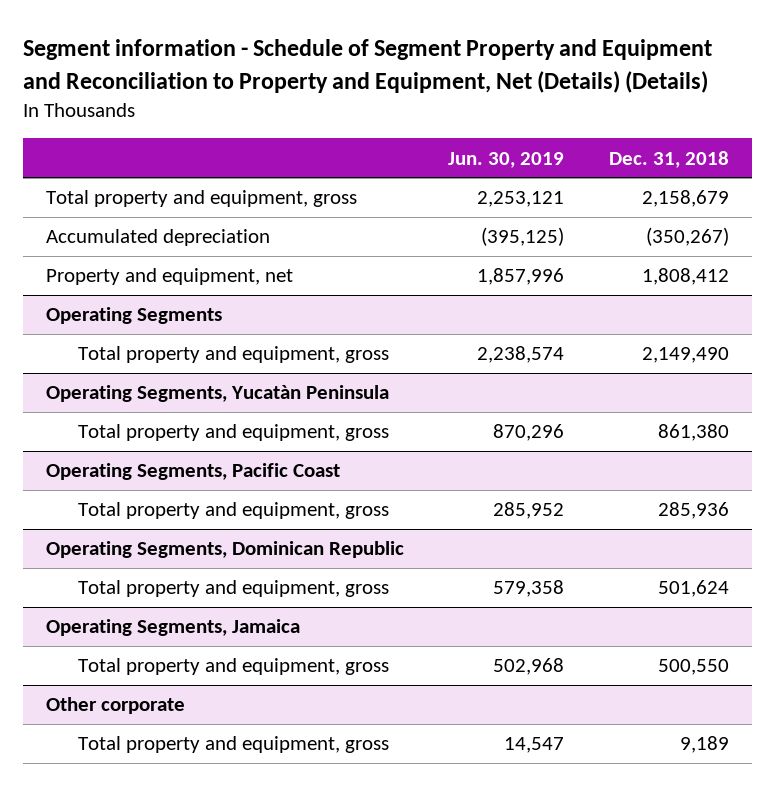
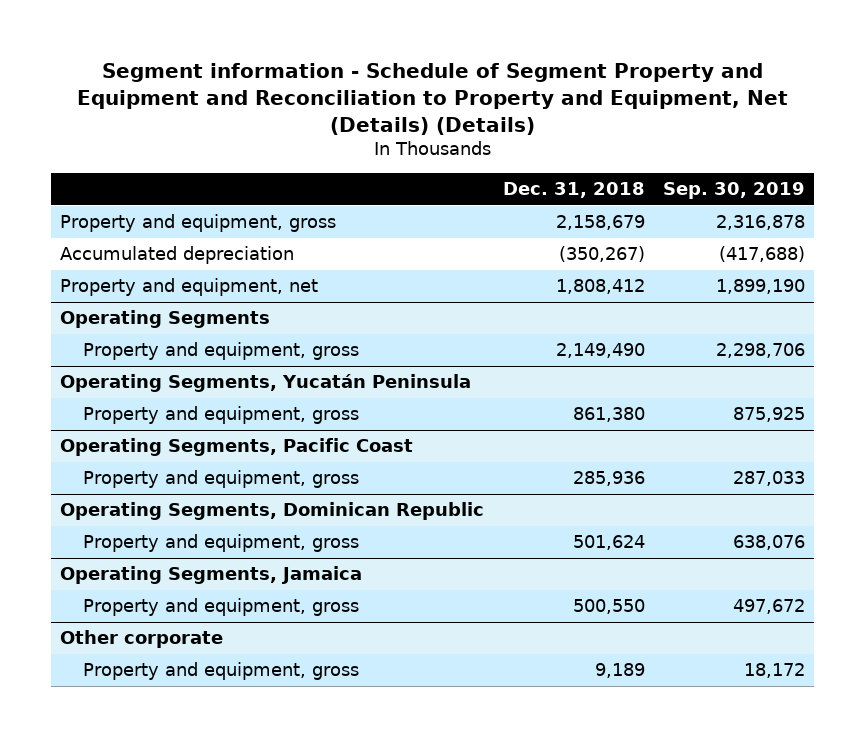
[448,151,565,168] Jun. 30, 2019 -> none
none -> [662,181,805,199] Sep. 30, 2019
[45,190,357,208] Total property and equipment, gross -> [60,214,337,233] Property and equipment, gross
[77,346,389,364] Total property and equipment, gross -> [83,342,360,361] Property and equipment, gross
[45,385,389,403] Operating Segments, Yucatàn Peninsula -> [60,374,472,393] Operating Segments, Yucatán Peninsula
[77,424,389,442] Total property and equipment, gross -> [83,406,360,425] Property and equipment, gross
[77,502,389,520] Total property and equipment, gross -> [83,470,360,489] Property and equipment, gross
[77,580,389,598] Total property and equipment, gross -> [83,534,360,553] Property and equipment, gross
[77,658,389,676] Total property and equipment, gross -> [83,598,360,617] Property and equipment, gross
[77,736,389,754] Total property and equipment, gross -> [83,662,360,681] Property and equipment, gross

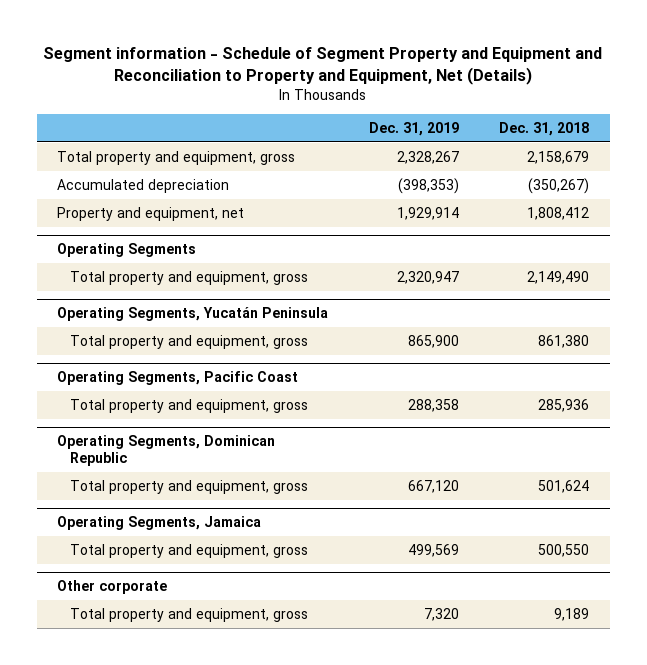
[76,63,788,135] Segment information - Schedule of Segment Property and Equipment and Reconciliation to Property and Equipment, Net (Details) (Details) -> [43,46,603,85] Segment information - Schedule of Segment Property and Equipment and Reconciliation to Property and Equipment, Net (Details)
[662,181,805,199] Sep. 30, 2019 -> none
none -> [368,121,459,136] Dec. 31, 2019
[60,214,337,233] Property and equipment, gross -> [57,150,296,165] Total property and equipment, gross
[83,342,360,361] Property and equipment, gross -> [69,270,308,285] Total property and equipment, gross
[83,406,360,425] Property and equipment, gross -> [69,334,308,349] Total property and equipment, gross
[83,470,360,489] Property and equipment, gross -> [69,398,308,413] Total property and equipment, gross
[83,534,360,553] Property and equipment, gross -> [69,479,308,494] Total property and equipment, gross
[83,598,360,617] Property and equipment, gross -> [69,543,308,558] Total property and equipment, gross
[83,662,360,681] Property and equipment, gross -> [69,607,308,622] Total property and equipment, gross

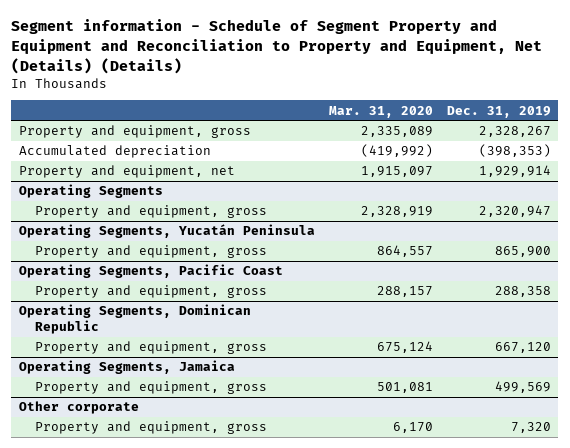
[43,46,603,85] Segment information - Schedule of Segment Property and Equipment and Reconciliation to Property and Equipment, Net (Details) -> [11,19,543,74] Segment information - Schedule of Segment Property and Equipment and Reconciliation to Property and Equipment, Net (Details) (Details)
[499,121,590,136] Dec. 31, 2018 -> none
none -> [328,105,433,118] Mar. 31, 2020
[57,150,296,165] Total property and equipment, gross -> [18,125,251,139] Property and equipment, gross
[69,270,308,285] Total property and equipment, gross -> [35,205,268,219] Property and equipment, gross
[69,334,308,349] Total property and equipment, gross -> [35,245,268,259] Property and equipment, gross
[69,398,308,413] Total property and equipment, gross -> [35,285,268,299] Property and equipment, gross
[69,479,308,494] Total property and equipment, gross -> [35,341,268,355] Property and equipment, gross
[69,543,308,558] Total property and equipment, gross -> [35,381,268,395] Property and equipment, gross
[69,607,308,622] Total property and equipment, gross -> [35,421,268,435] Property and equipment, gross

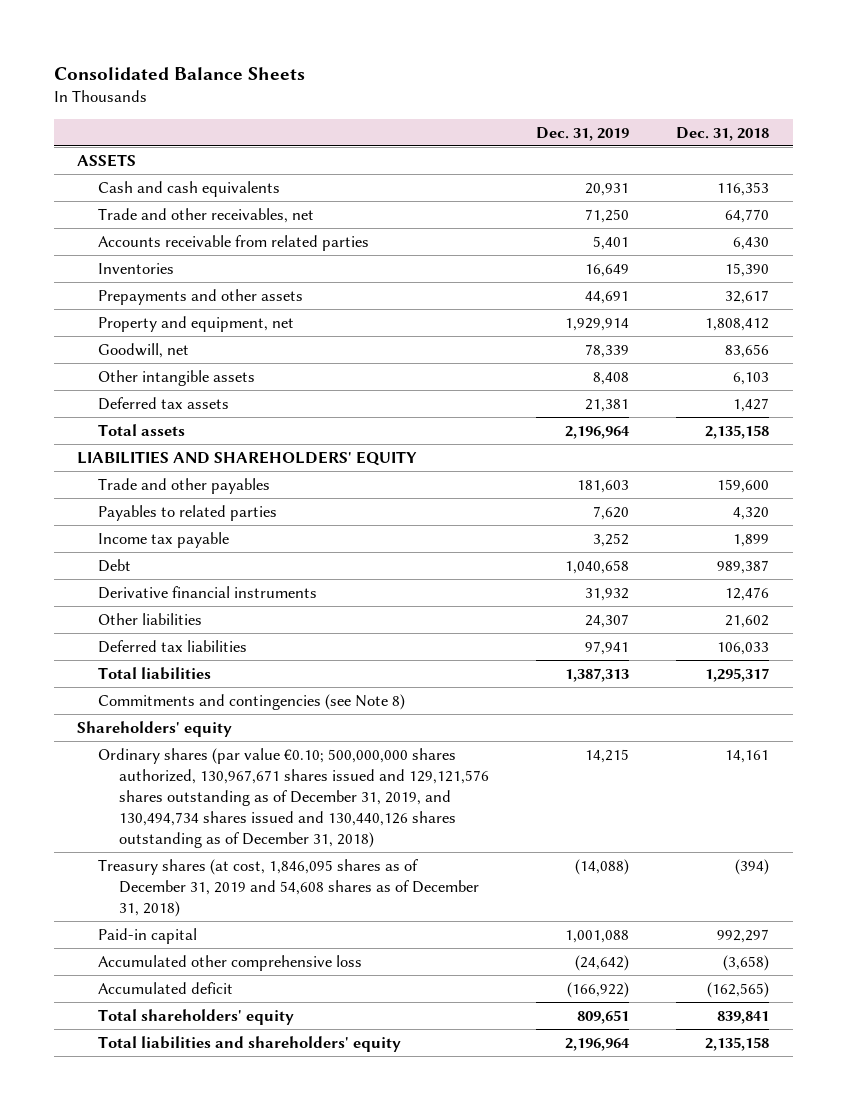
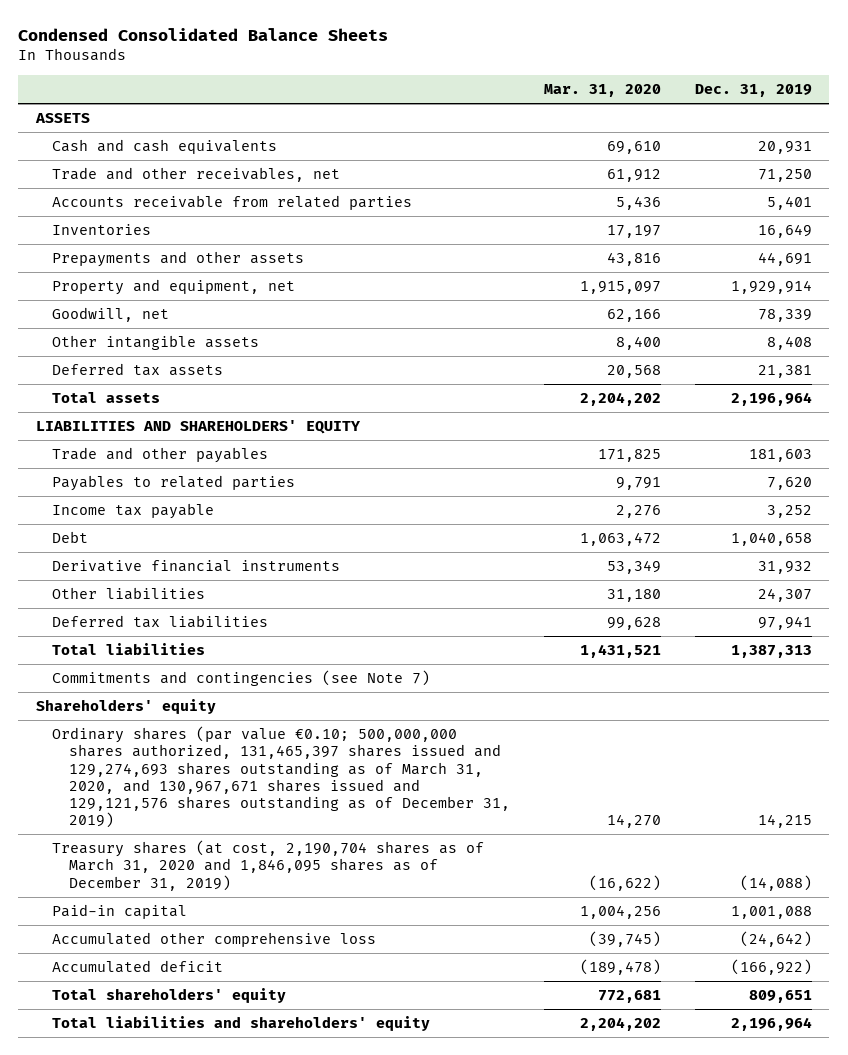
[53,66,305,80] Consolidated Balance Sheets -> [18,27,389,41] Condensed Consolidated Balance Sheets
[676,126,770,141] Dec. 31, 2018 -> none
none -> [543,84,661,98] Mar. 31, 2020
[98,693,406,710] Commitments and contingencies (see Note 8) -> [52,670,431,687] Commitments and contingencies (see Note 7)
[98,747,489,849] Ordinary shares (par value €0.10; 500,000,000 shares authorized, 130,967,671 shares issued and 129,121,576 shares outstanding as of December 31, 2019, and 130,494,734 shares issued and 130,440,126 shares outstanding as of December 31, 2018) -> [52,726,510,829] Ordinary shares (par value €0.10; 500,000,000 shares authorized, 131,465,397 shares issued and 129,274,693 shares outstanding as of March 31, 2020, and 130,967,671 shares issued and 129,121,576 shares outstanding as of December 31, 2019)
[98,858,479,917] Treasury shares (at cost, 1,846,095 shares as of December 31, 2019 and 54,608 shares as of December 31, 2018) -> [52,840,485,891] Treasury shares (at cost, 2,190,704 shares as of March 31, 2020 and 1,846,095 shares as of December 31, 2019)

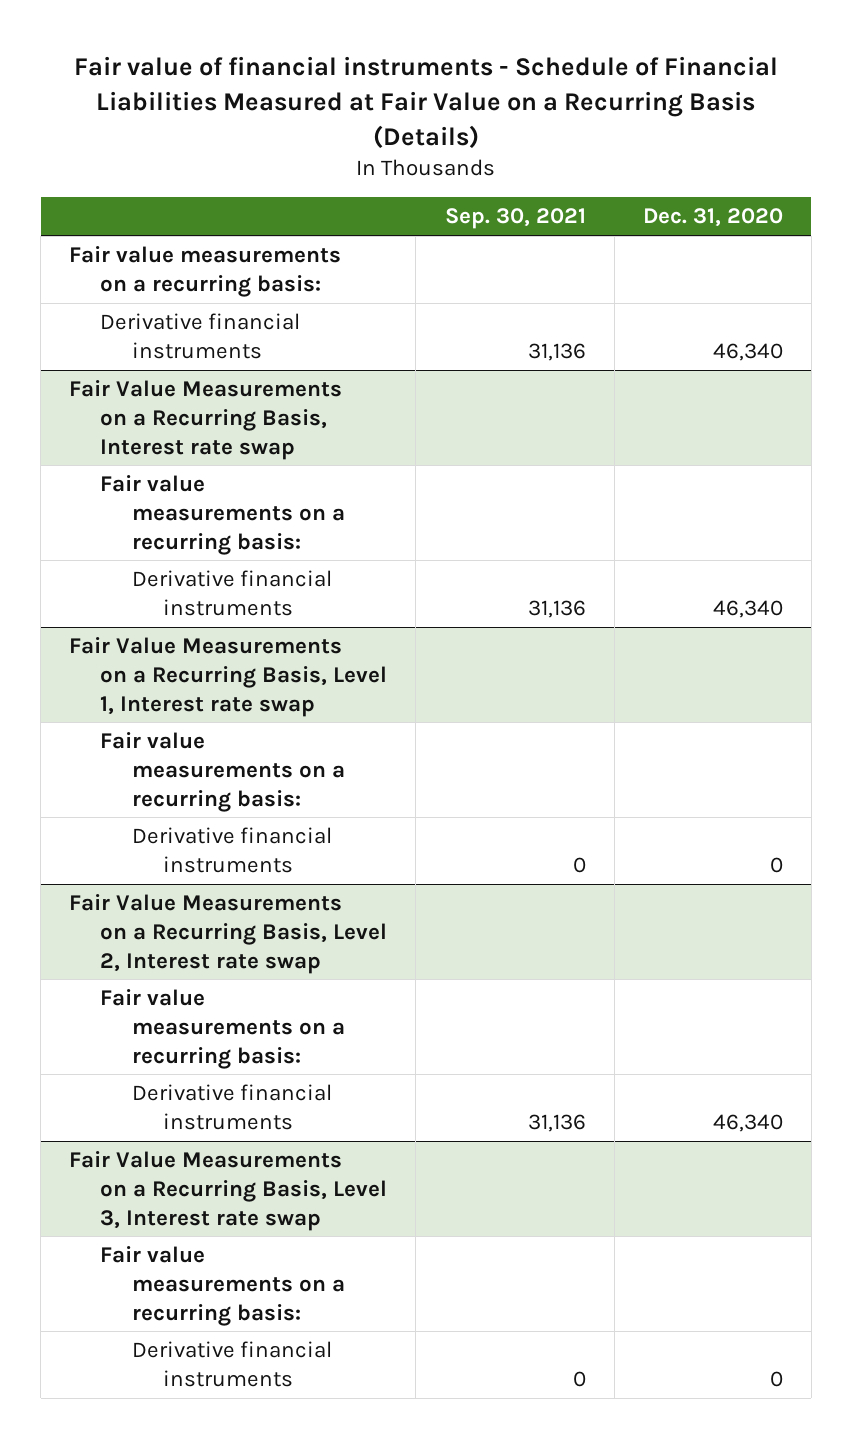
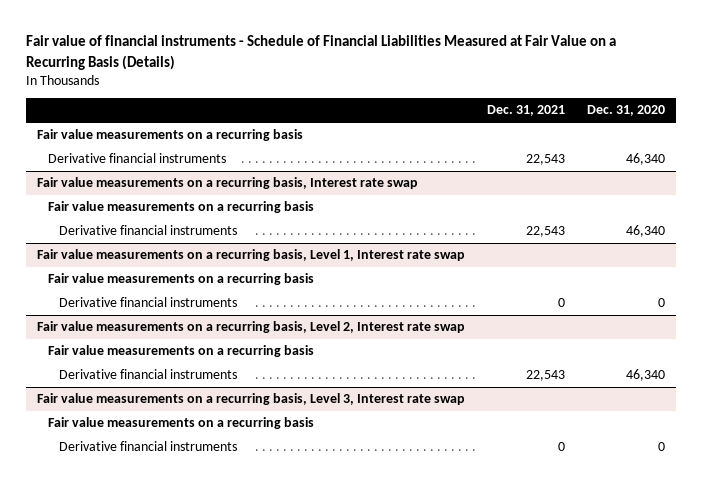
[444,208,586,230] Sep. 30, 2021 -> none
none -> [487,105,566,117] Dec. 31, 2021
[69,245,342,297] Fair value measurements on a recurring basis: -> [36,129,303,142] Fair value measurements on a recurring basis
[69,379,343,460] Fair Value Measurements on a Recurring Basis, Interest rate swap -> [36,177,418,190] Fair value measurements on a recurring basis, Interest rate swap
[100,474,345,555] Fair value measurements on a recurring basis: -> [47,201,314,214] Fair value measurements on a recurring basis
[69,636,388,717] Fair Value Measurements on a Recurring Basis, Level 1, Interest rate swap -> [36,249,465,262] Fair value measurements on a recurring basis, Level 1, Interest rate swap
[100,731,345,812] Fair value measurements on a recurring basis: -> [47,273,314,286] Fair value measurements on a recurring basis
[69,893,388,974] Fair Value Measurements on a Recurring Basis, Level 2, Interest rate swap -> [36,321,465,334] Fair value measurements on a recurring basis, Level 2, Interest rate swap
[100,988,345,1069] Fair value measurements on a recurring basis: -> [47,345,314,358] Fair value measurements on a recurring basis
[69,1150,388,1231] Fair Value Measurements on a Recurring Basis, Level 3, Interest rate swap -> [36,393,465,406] Fair value measurements on a recurring basis, Level 3, Interest rate swap
[100,1245,345,1326] Fair value measurements on a recurring basis: -> [47,417,314,430] Fair value measurements on a recurring basis

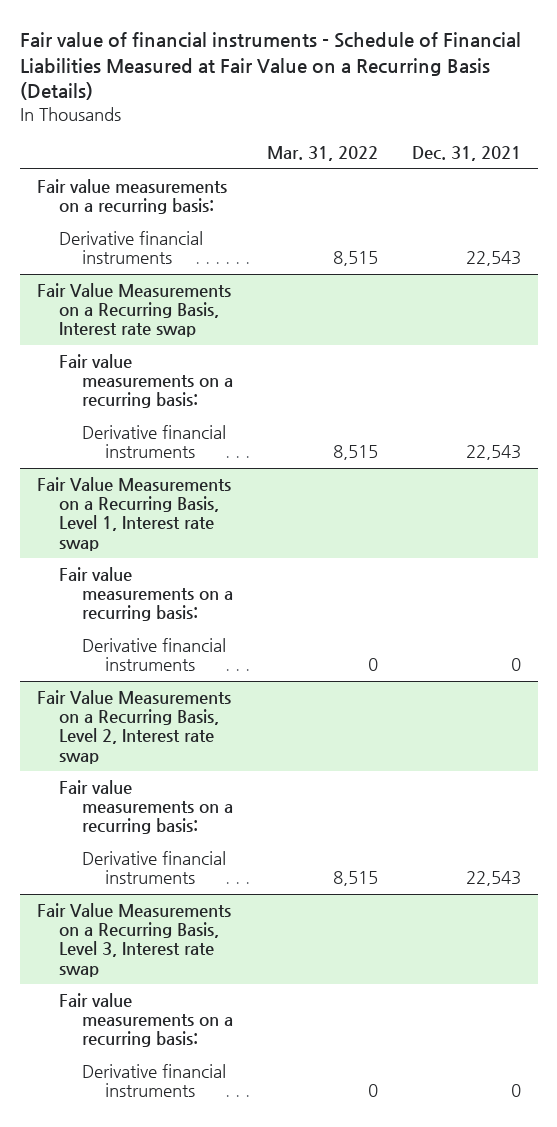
[587,105,666,117] Dec. 31, 2020 -> none
none -> [266,146,378,162] Mar. 31, 2022
[36,129,303,142] Fair value measurements on a recurring basis -> [36,179,227,215] Fair value measurements on a recurring basis:
[36,177,418,190] Fair value measurements on a recurring basis, Interest rate swap -> [36,283,231,338] Fair Value Measurements on a Recurring Basis, Interest rate swap
[47,201,314,214] Fair value measurements on a recurring basis -> [59,354,234,409] Fair value measurements on a recurring basis:
[36,249,465,262] Fair value measurements on a recurring basis, Level 1, Interest rate swap -> [36,477,231,551] Fair Value Measurements on a Recurring Basis, Level 1, Interest rate swap
[47,273,314,286] Fair value measurements on a recurring basis -> [59,567,234,622] Fair value measurements on a recurring basis:
[36,321,465,334] Fair value measurements on a recurring basis, Level 2, Interest rate swap -> [36,690,231,764] Fair Value Measurements on a Recurring Basis, Level 2, Interest rate swap
[47,345,314,358] Fair value measurements on a recurring basis -> [59,780,234,835] Fair value measurements on a recurring basis:
[36,393,465,406] Fair value measurements on a recurring basis, Level 3, Interest rate swap -> [36,903,231,977] Fair Value Measurements on a Recurring Basis, Level 3, Interest rate swap
[47,417,314,430] Fair value measurements on a recurring basis -> [59,993,234,1048] Fair value measurements on a recurring basis:

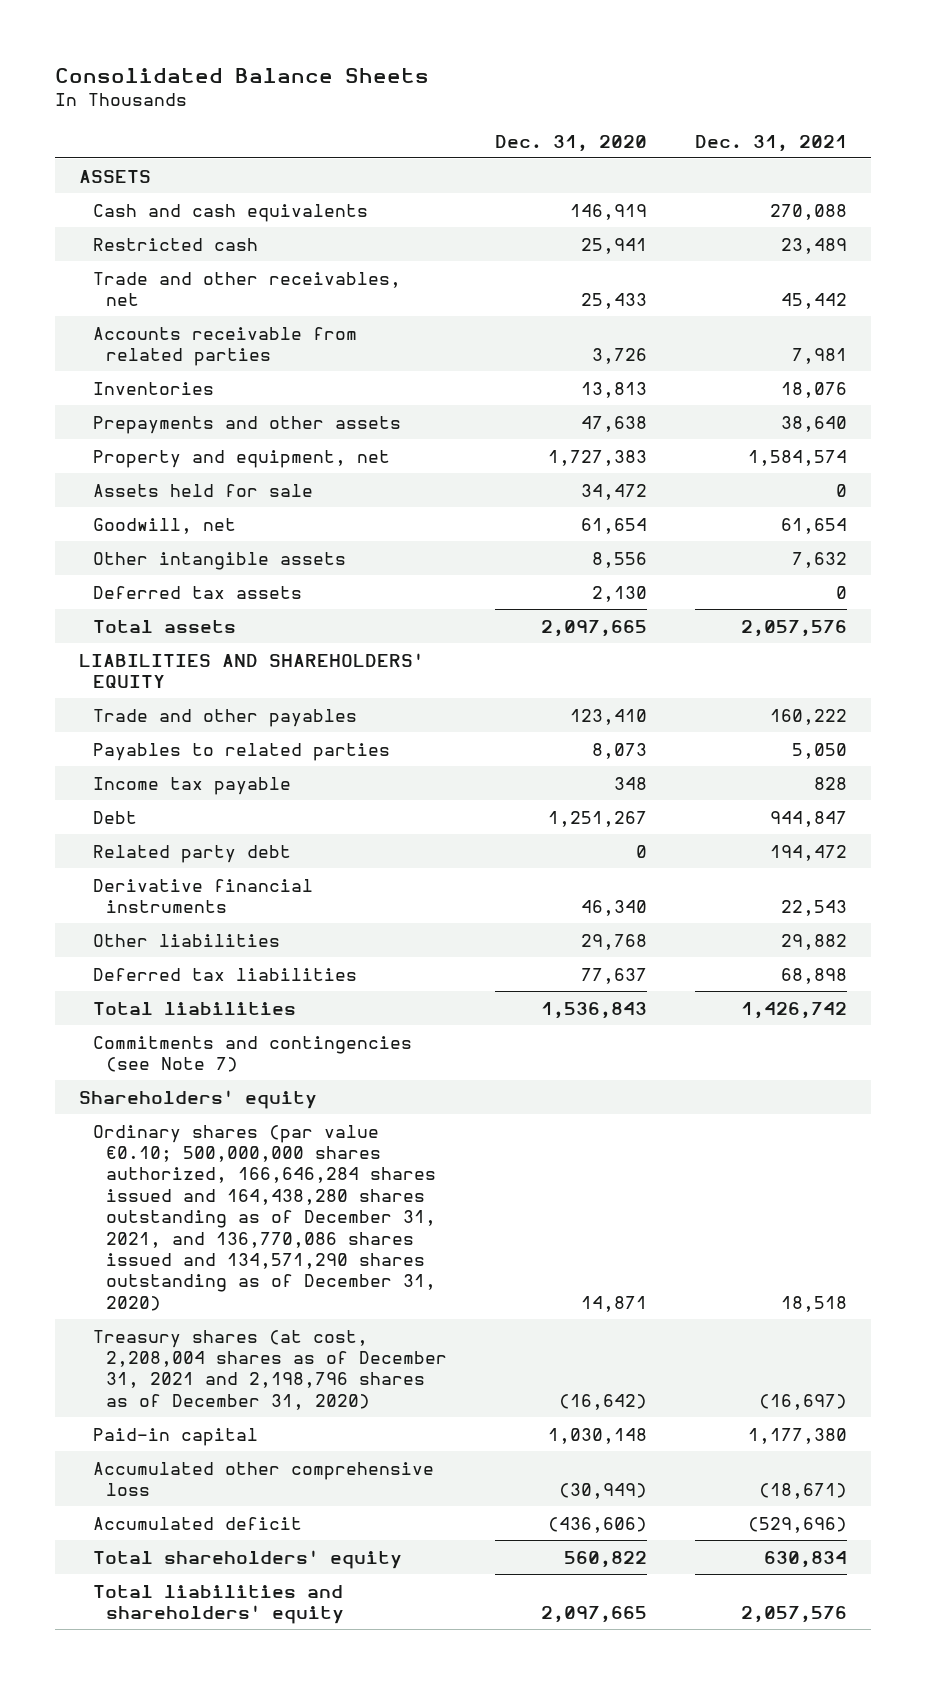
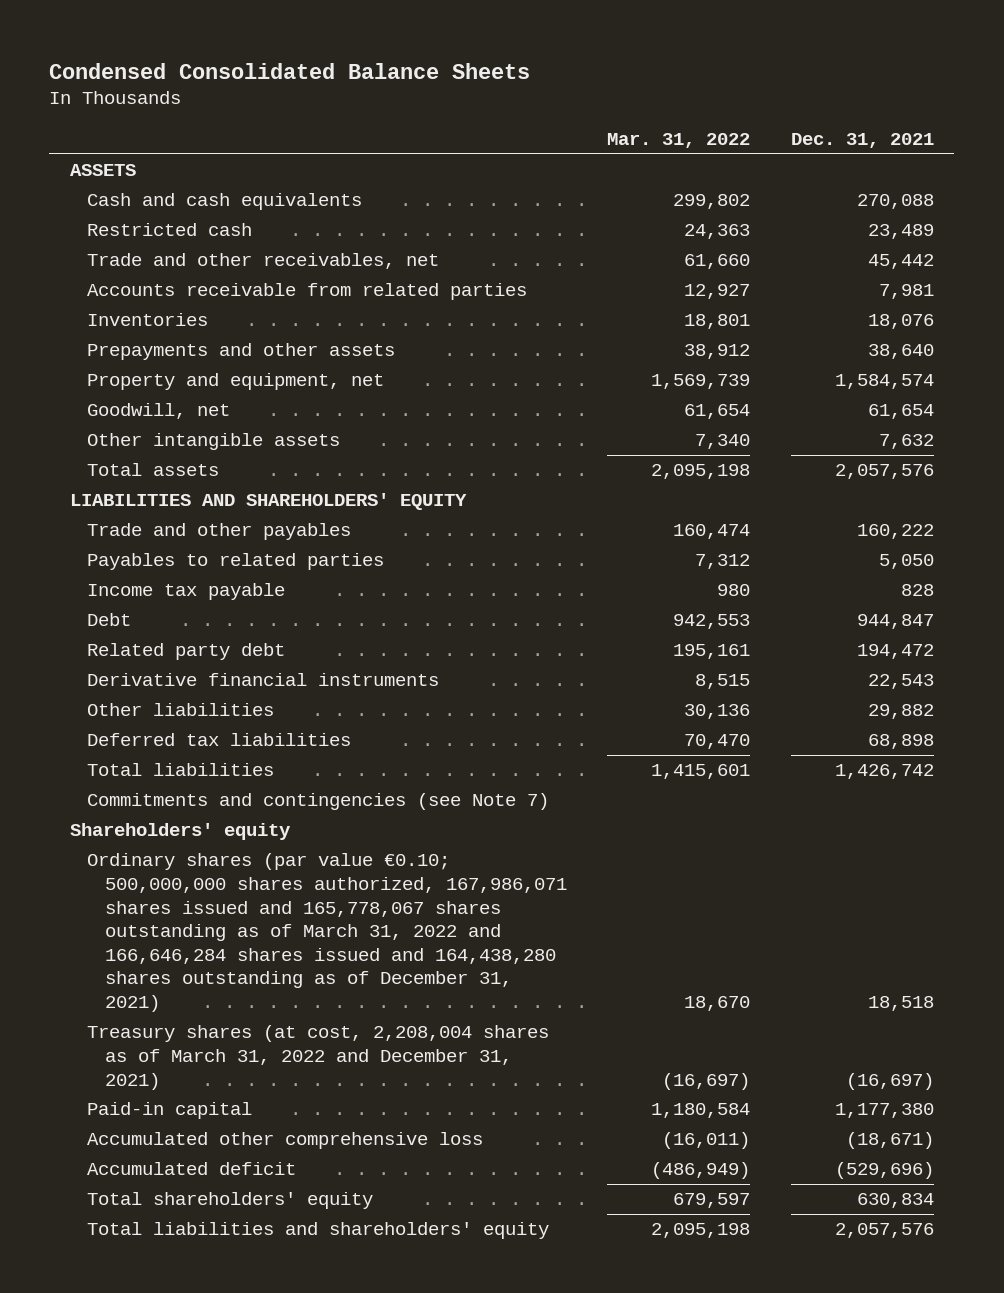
[55,67,430,83] Consolidated Balance Sheets -> [49,62,531,79] Condensed Consolidated Balance Sheets
[495,134,648,152] Dec. 31, 2020 -> none
none -> [607,132,751,148] Mar. 31, 2022
[92,483,313,497] Assets held for sale -> none
[92,585,302,599] Deferred tax assets -> none
[92,1124,437,1311] Ordinary shares (par value €0.10; 500,000,000 shares authorized, 166,646,284 shares issued and 164,438,280 shares outstanding as of December 31, 2021, and 136,770,086 shares issued and 134,571,290 shares outstanding as of December 31, 2020) -> [87,853,567,1012] Ordinary shares (par value €0.10; 500,000,000 shares authorized, 167,986,071 shares issued and 165,778,067 shares outstanding as of March 31, 2022 and 166,646,284 shares issued and 164,438,280 shares outstanding as of December 31, 2021)
[92,1329,448,1410] Treasury shares (at cost, 2,208,004 shares as of December 31, 2021 and 2,198,796 shares as of December 31, 2020) -> [87,1025,550,1090] Treasury shares (at cost, 2,208,004 shares as of March 31, 2022 and December 31, 2021)

